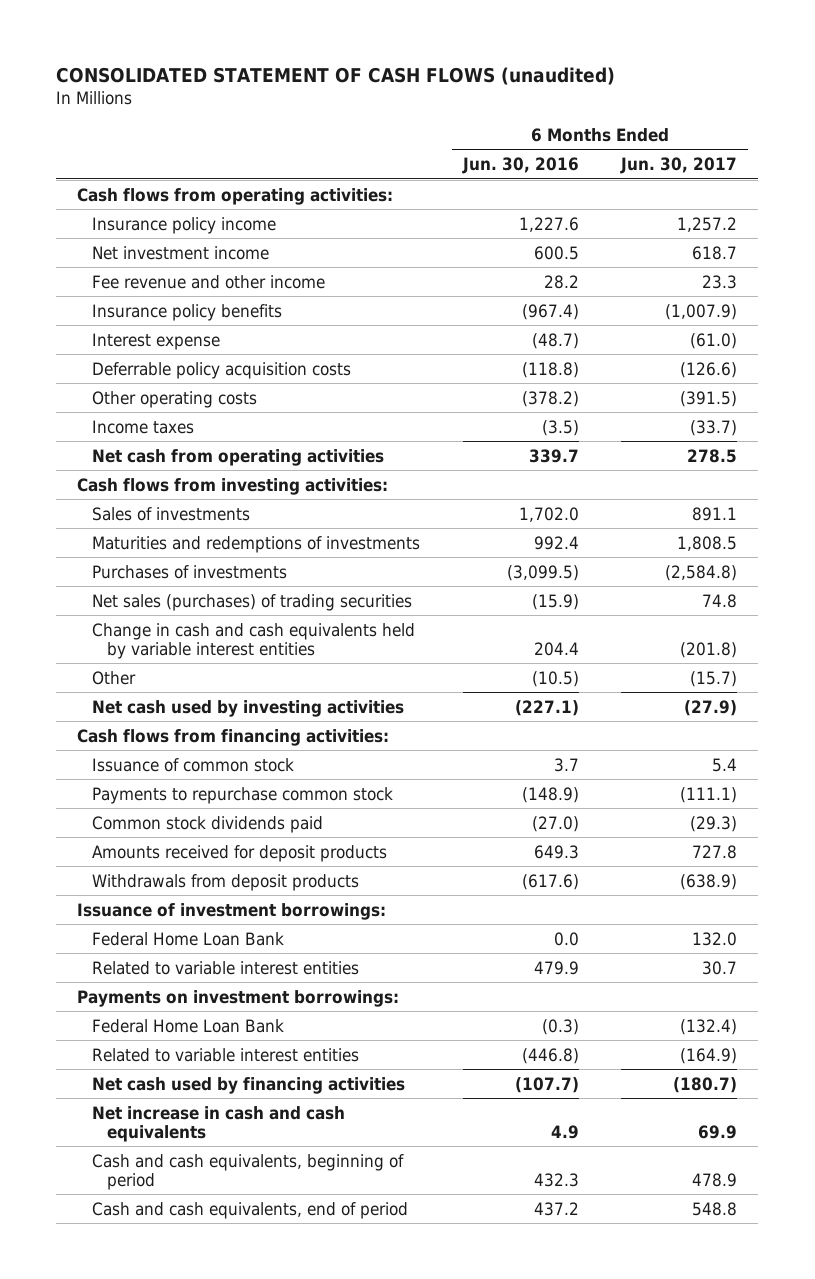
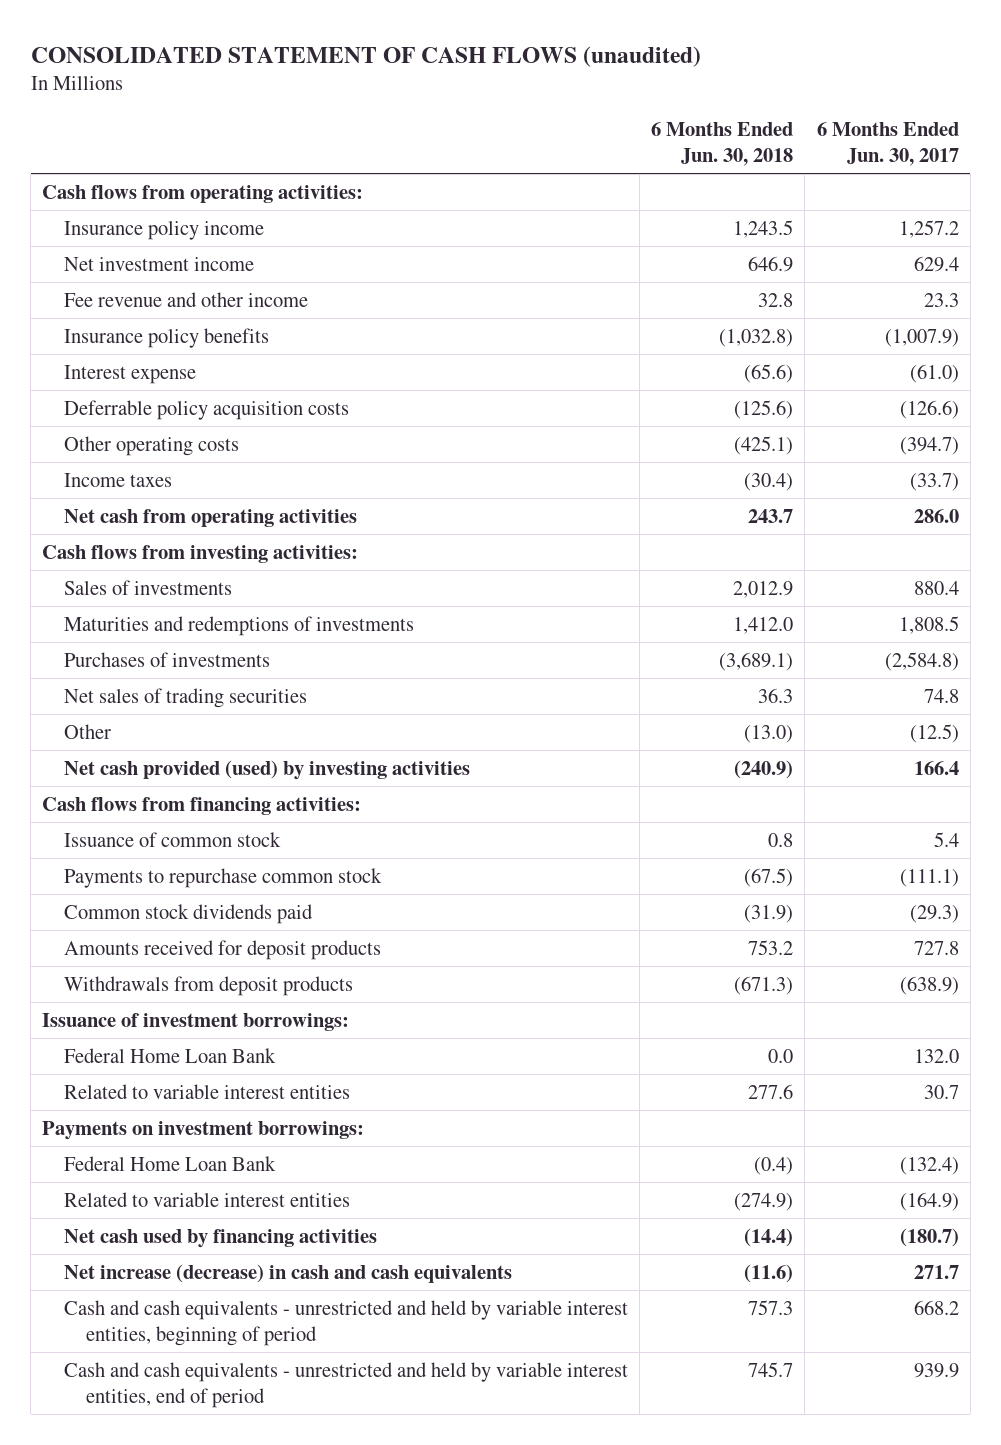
[461,157,579,175] Jun. 30, 2016 -> none
none -> [651,121,794,167] 6 Months Ended Jun. 30, 2018
[692,245,738,260] 618.7 -> [913,255,959,272] 629.4
[680,390,738,407] (391.5) -> [899,436,959,455] (394.7)
[687,448,738,463] 278.5 -> [913,508,959,523] 286.0
[692,506,738,521] 891.1 -> [913,580,959,595] 880.4
[92,622,416,659] Change in cash and cash equivalents held by variable interest entities -> none
[92,593,413,611] Net sales (purchases) of trading securities -> [64,687,308,708] Net sales of trading securities
[690,670,738,687] (15.7) -> [909,723,959,743] (12.5)
[92,699,405,717] Net cash used by investing activities -> [64,759,471,780] Net cash provided (used) by investing activities
[684,699,738,716] (27.9) -> [913,760,959,775] 166.4
[92,1105,346,1142] Net increase in cash and cash equivalents -> [64,1263,513,1283] Net increase (decrease) in cash and cash equivalents
[698,1124,738,1139] 69.9 -> [913,1264,959,1279] 271.7
[92,1153,405,1190] Cash and cash equivalents, beginning of period -> [64,1299,629,1347] Cash and cash equivalents - unrestricted and held by variable interest entities, beginning of period
[692,1172,738,1187] 478.9 -> [913,1299,959,1315] 668.2
[92,1201,409,1219] Cash and cash equivalents, end of period -> [64,1361,629,1409] Cash and cash equivalents - unrestricted and held by variable interest entities, end of period
[692,1201,738,1216] 548.8 -> [913,1362,959,1378] 939.9

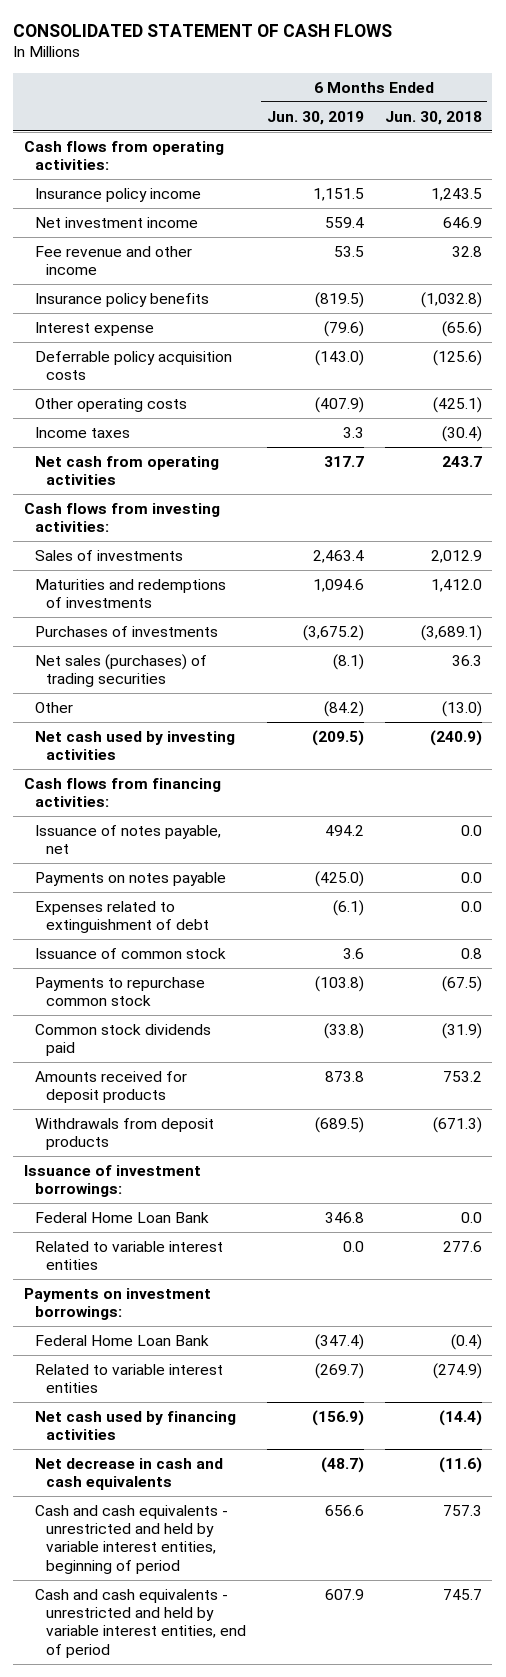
[30,45,701,67] CONSOLIDATED STATEMENT OF CASH FLOWS (unaudited) -> [13,23,393,37] CONSOLIDATED STATEMENT OF CASH FLOWS
[816,121,959,167] 6 Months Ended Jun. 30, 2017 -> none
none -> [266,110,364,125] Jun. 30, 2019
[64,687,308,708] Net sales of trading securities -> [34,653,207,688] Net sales (purchases) of trading securities
[64,759,471,780] Net cash provided (used) by investing activities -> [34,730,235,761] Net cash used by investing activities
none -> [34,824,221,855] Issuance of notes payable, net
none -> [34,871,226,886] Payments on notes payable
none -> [34,900,209,934] Expenses related to extinguishment of debt
[64,1263,513,1283] Net increase (decrease) in cash and cash equivalents -> [34,1457,223,1491] Net decrease in cash and cash equivalents

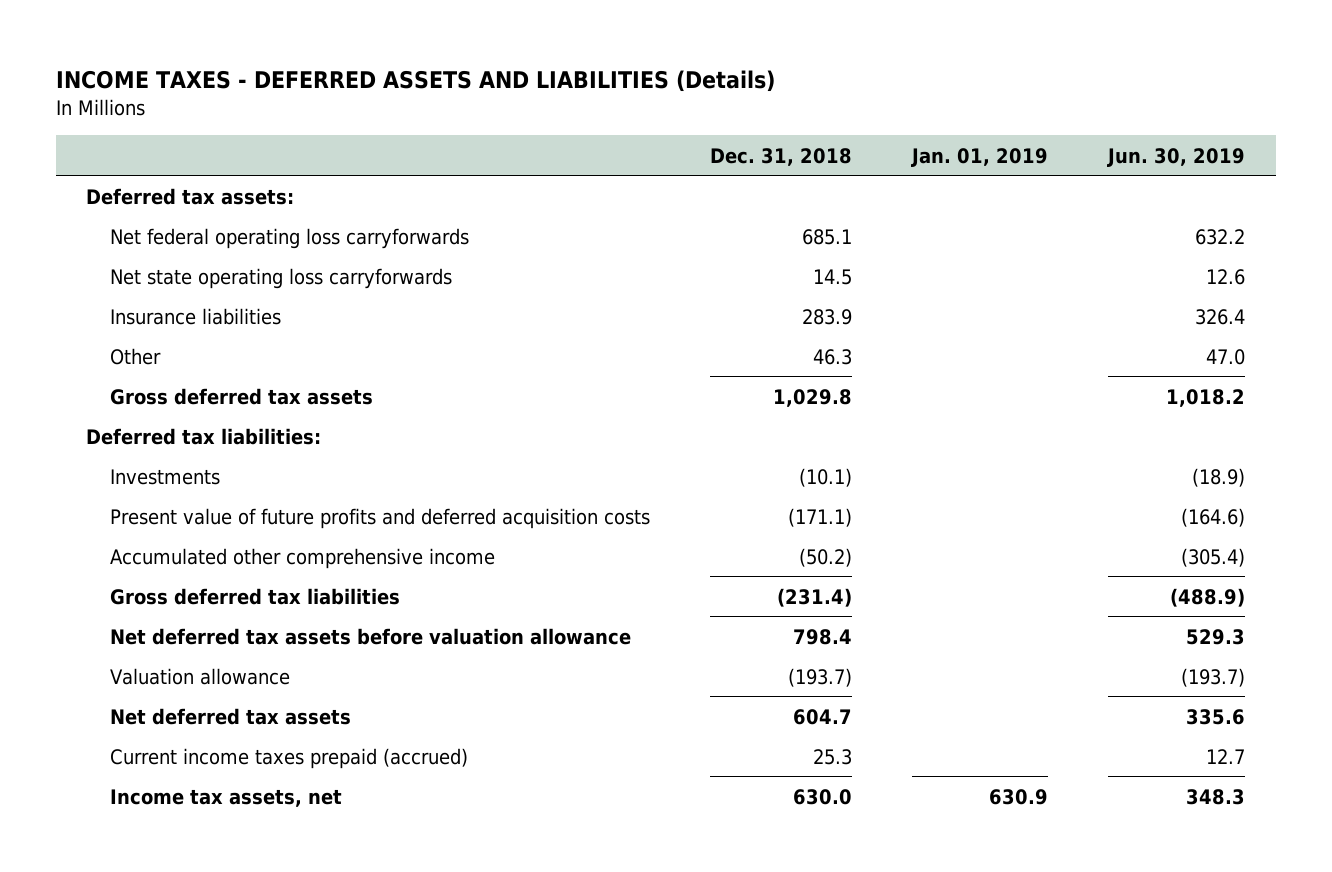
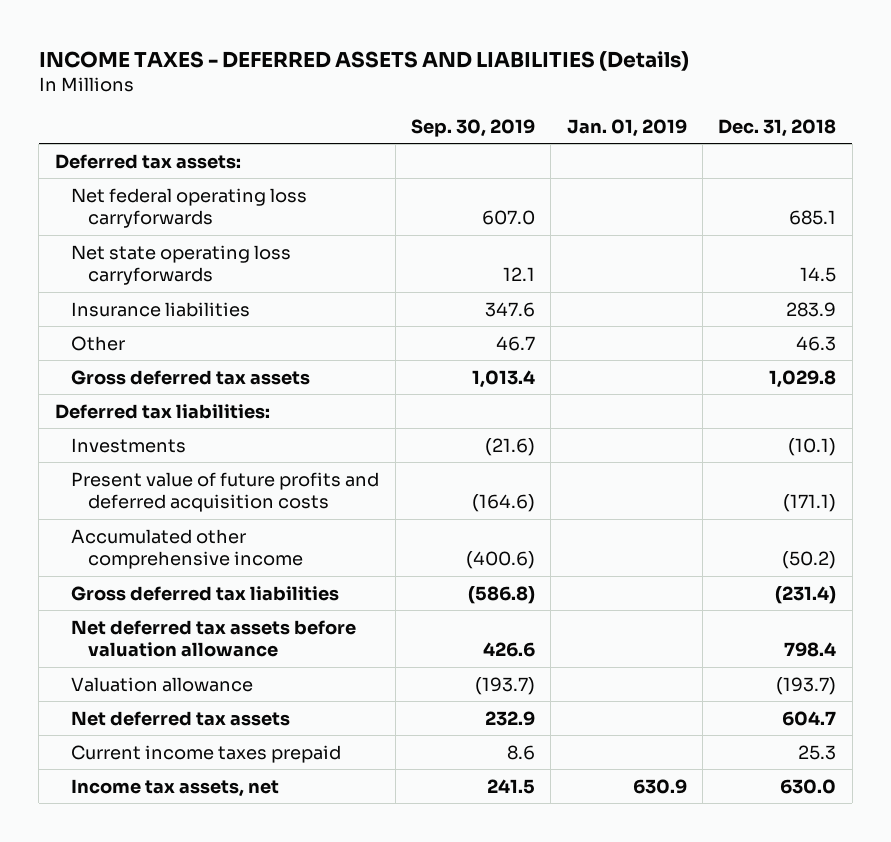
[1107,147,1246,167] Jun. 30, 2019 -> none
none -> [410,118,535,137] Sep. 30, 2019
[110,747,469,769] Current income taxes prepaid (accrued) -> [71,744,342,763] Current income taxes prepaid

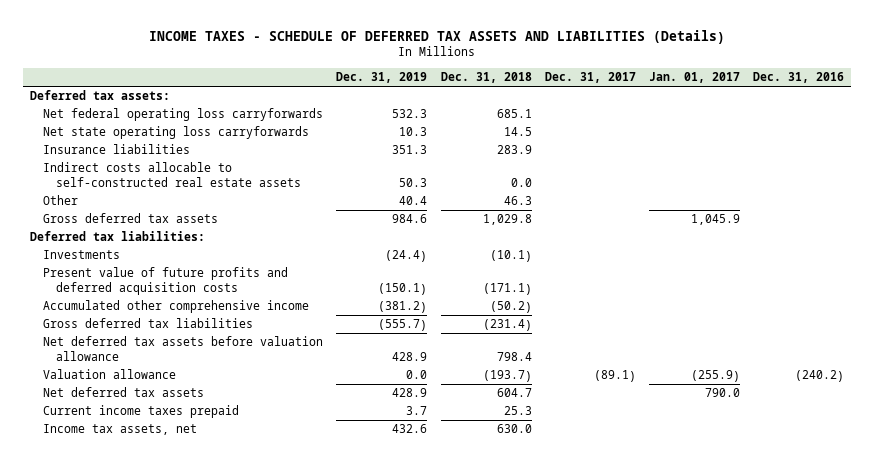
[38,50,689,71] INCOME TAXES - DEFERRED ASSETS AND LIABILITIES (Details) -> [149,29,726,44] INCOME TAXES - SCHEDULE OF DEFERRED TAX ASSETS AND LIABILITIES (Details)
[410,118,535,137] Sep. 30, 2019 -> none
[566,118,687,137] Jan. 01, 2019 -> none
none -> [336,71,428,83] Dec. 31, 2019
none -> [544,71,636,83] Dec. 31, 2017
none -> [649,71,741,83] Jan. 01, 2017
none -> [753,71,845,83] Dec. 31, 2016
none -> [42,162,301,187] Indirect costs allocable to self-constructed real estate assets

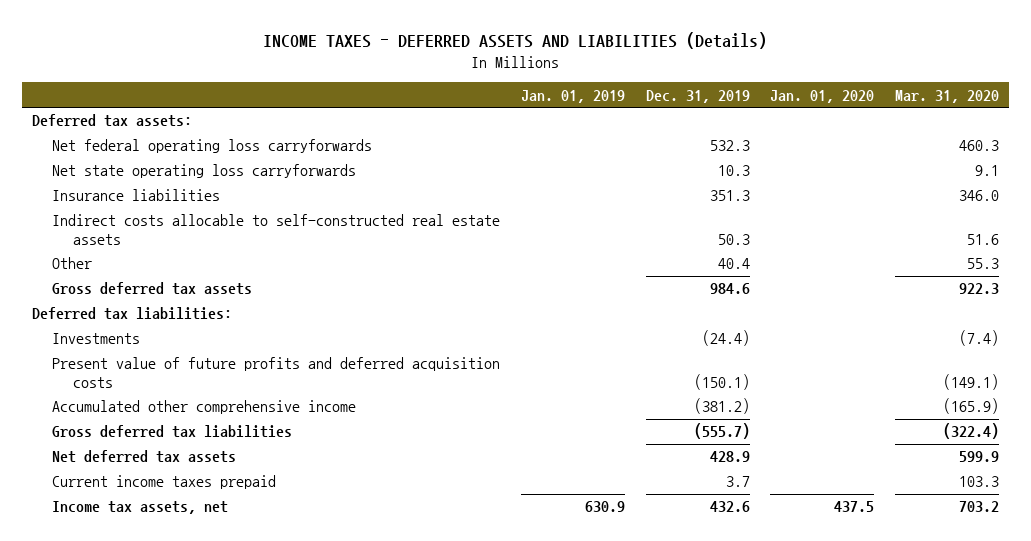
[149,29,726,44] INCOME TAXES - SCHEDULE OF DEFERRED TAX ASSETS AND LIABILITIES (Details) -> [263,31,768,49] INCOME TAXES - DEFERRED ASSETS AND LIABILITIES (Details)
[440,71,532,83] Dec. 31, 2018 -> none
[544,71,636,83] Dec. 31, 2017 -> none
[649,71,741,83] Jan. 01, 2017 -> none
[753,71,845,83] Dec. 31, 2016 -> none
none -> [521,89,626,103] Jan. 01, 2019
none -> [770,89,875,103] Jan. 01, 2020
none -> [895,89,1000,103] Mar. 31, 2020
[42,336,323,361] Net deferred tax assets before valuation allowance -> none
[42,369,176,380] Valuation allowance -> none

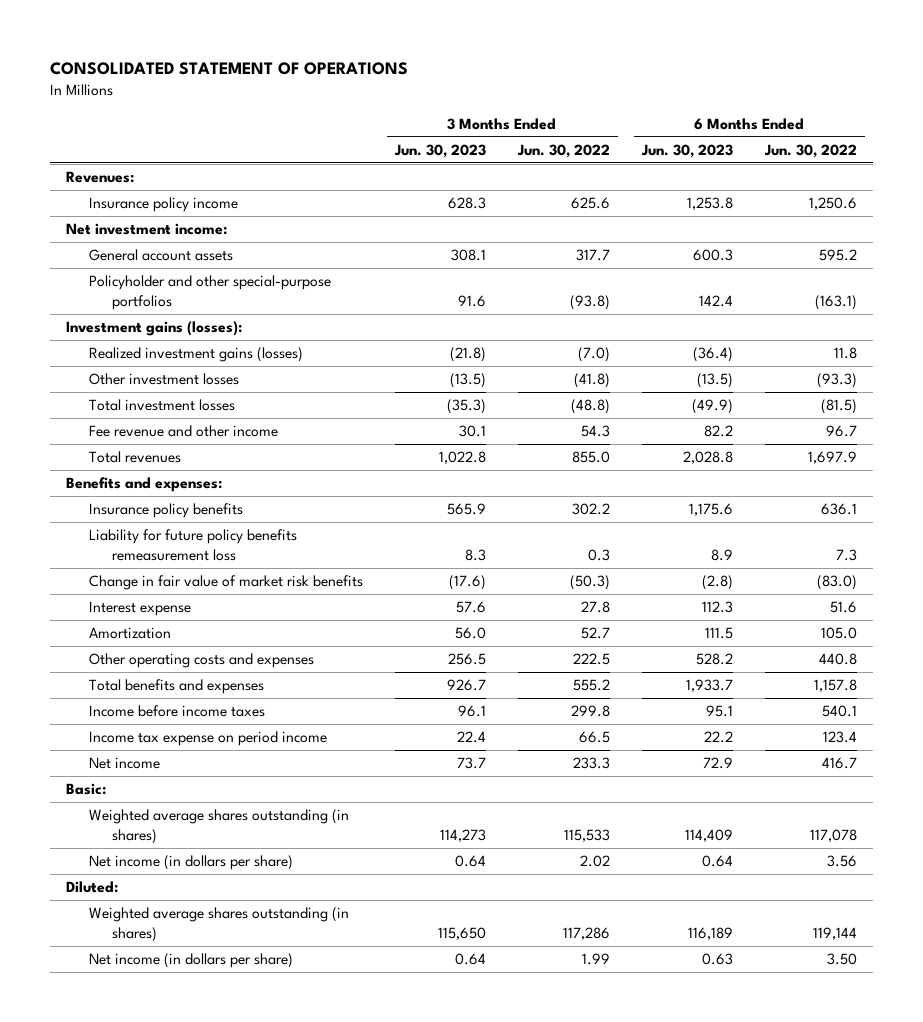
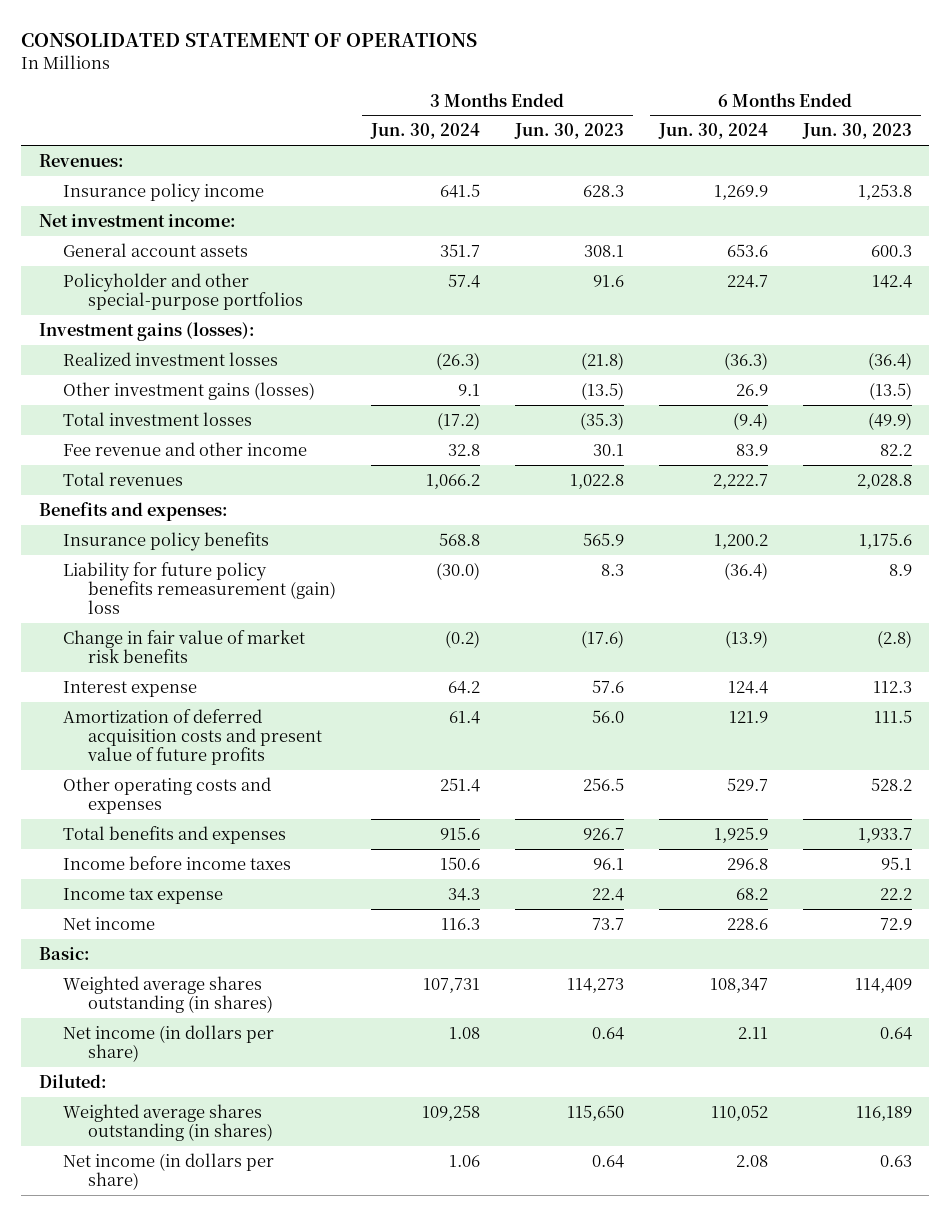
[516,143,610,158] Jun. 30, 2022 -> none
[763,143,857,158] Jun. 30, 2022 -> none
none -> [369,123,480,140] Jun. 30, 2024
none -> [657,123,768,140] Jun. 30, 2024
[89,347,304,363] Realized investment gains (losses) -> [63,351,279,366] Realized investment losses
[89,373,240,386] Other investment losses -> [63,381,316,400] Other investment gains (losses)
[89,529,298,562] Liability for future policy benefits remeasurement loss -> [63,561,336,615] Liability for future policy benefits remeasurement (gain) loss
[89,627,172,640] Amortization -> [63,708,322,766] Amortization of deferred acquisition costs and present value of future profits
[89,731,328,747] Income tax expense on period income -> [63,887,224,904] Income tax expense

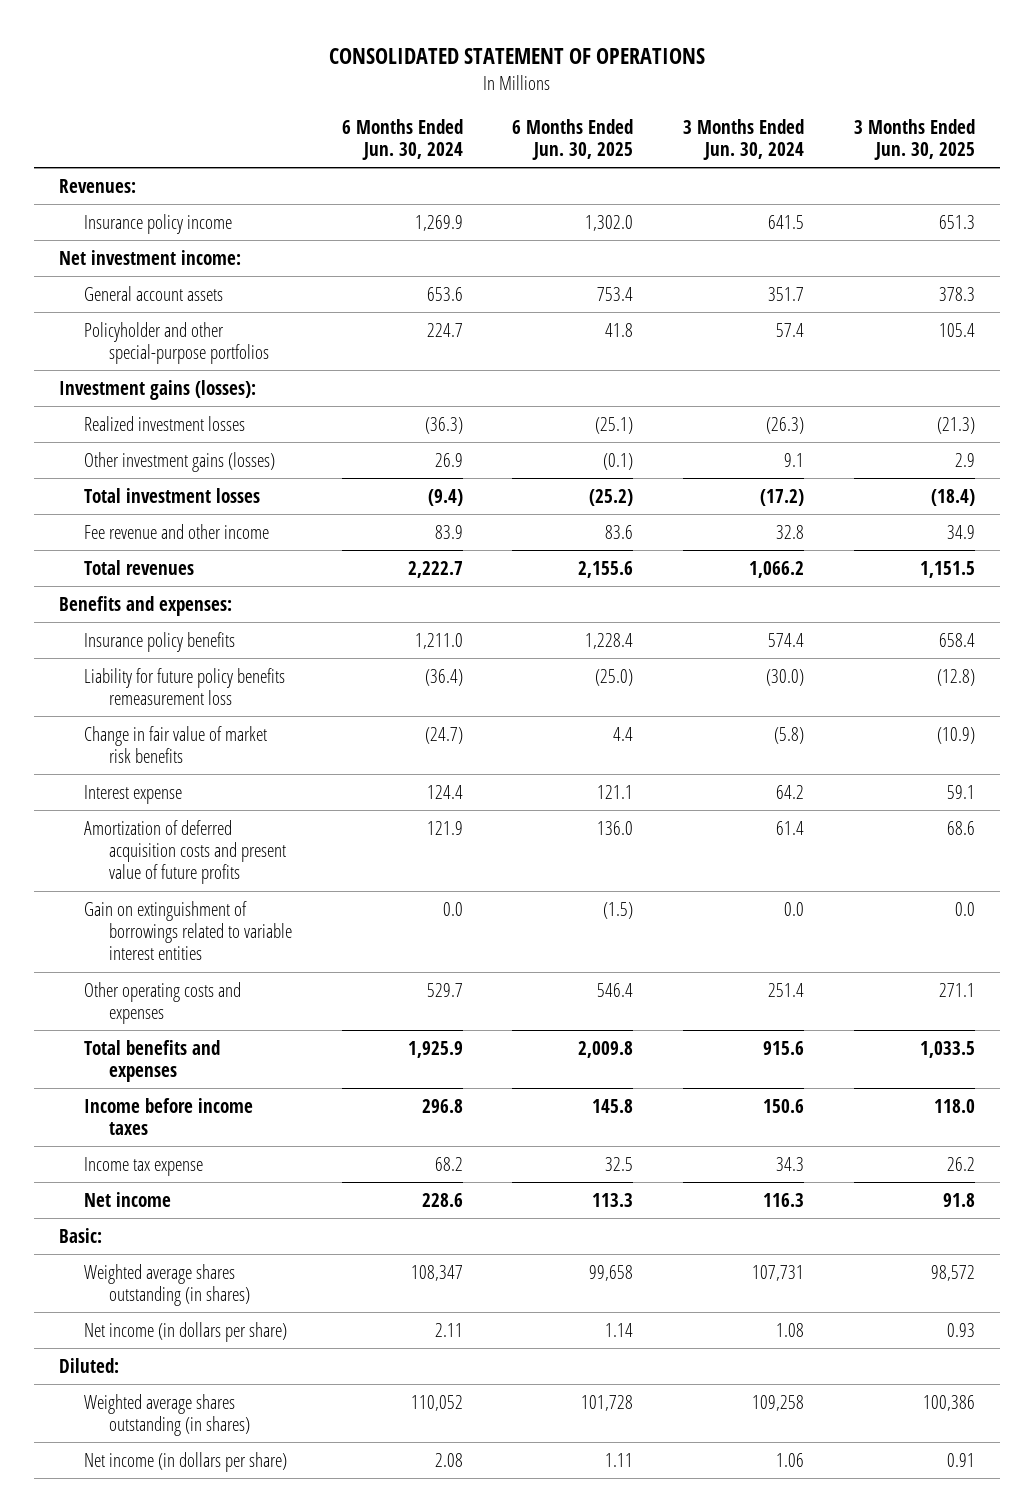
[513,123,624,140] Jun. 30, 2023 -> none
[801,123,912,140] Jun. 30, 2023 -> none
none -> [512,118,634,161] 6 Months Ended Jun. 30, 2025
none -> [853,118,975,161] 3 Months Ended Jun. 30, 2025
[438,532,480,546] 568.8 -> [768,632,805,647] 574.4
[713,533,768,549] 1,200.2 -> [414,632,463,649] 1,211.0
[63,561,336,615] Liability for future policy benefits remeasurement (gain) loss -> [84,667,286,706] Liability for future policy benefits remeasurement loss
[444,629,480,648] (0.2) -> [774,726,805,744] (5.8)
[724,629,768,648] (13.9) -> [424,726,463,744] (24.7)
none -> [84,900,293,961] Gain on extinguishment of borrowings related to variable interest entities

